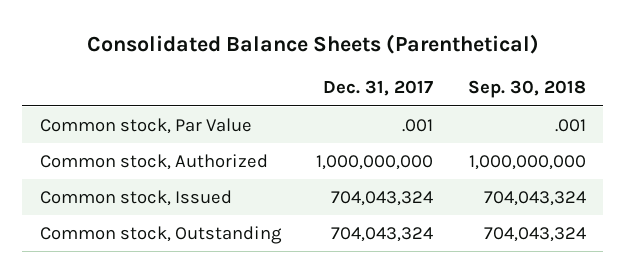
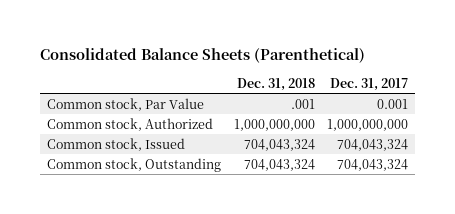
[467,80,586,99] Sep. 30, 2018 -> none
none -> [236,77,315,91] Dec. 31, 2018
[401,118,433,132] .001 -> [377,98,409,109] 0.001

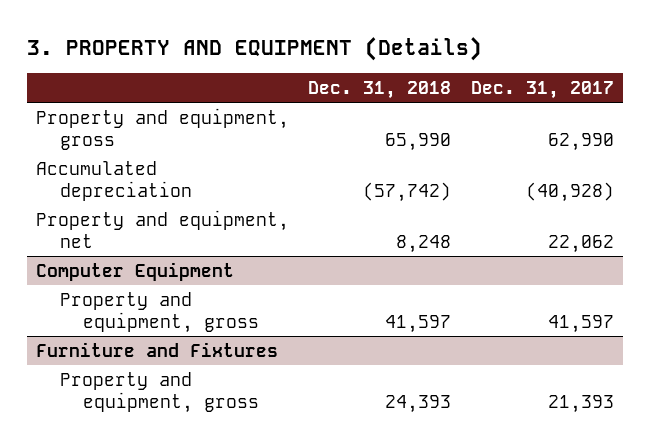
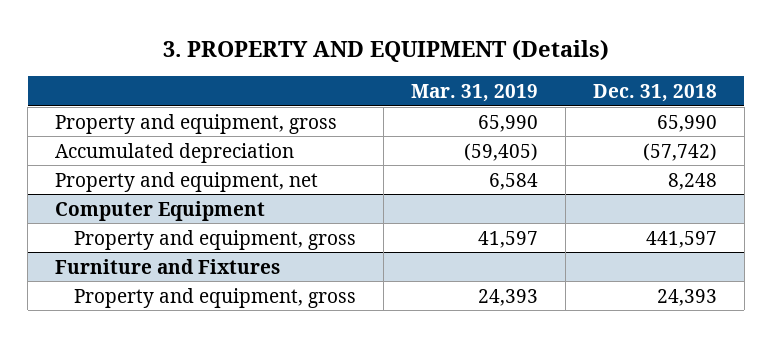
[470,81,614,100] Dec. 31, 2017 -> none
none -> [410,84,538,103] Mar. 31, 2019
[385,314,452,333] 41,597 -> [645,230,717,248] 441,597

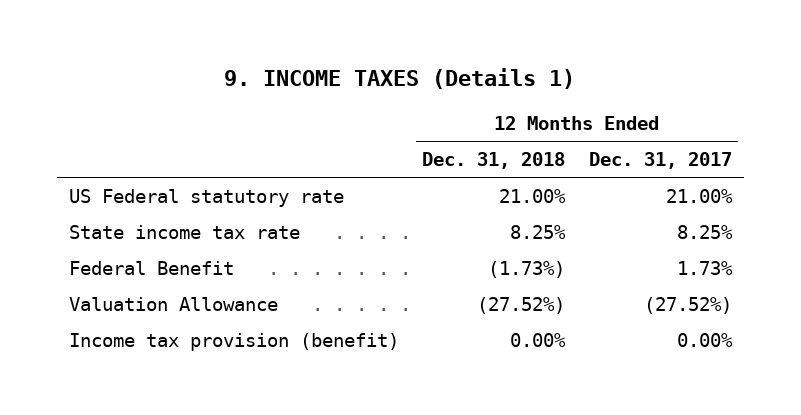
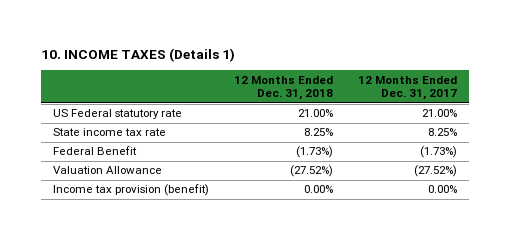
[224,68,576,90] 9. INCOME TAXES (Details 1) -> [40,47,235,62] 10. INCOME TAXES (Details 1)
[677,260,734,275] 1.73% -> [419,146,457,159] (1.73%)

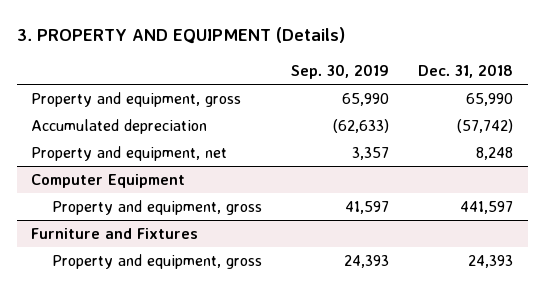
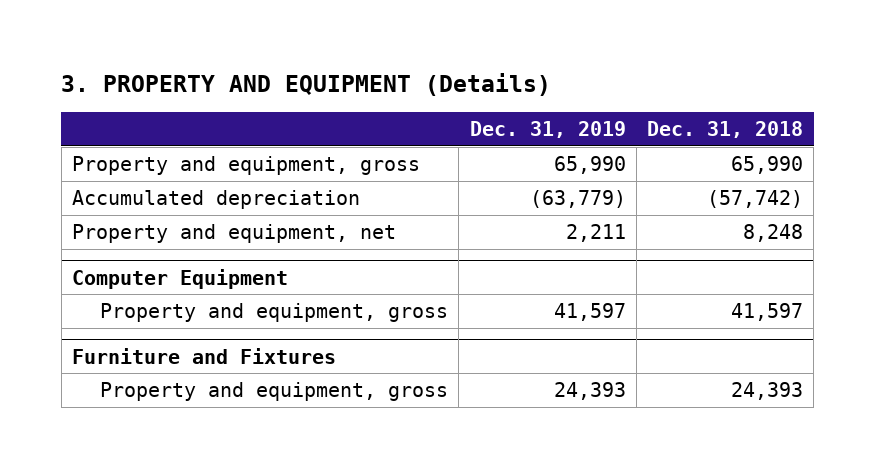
[290,64,389,80] Sep. 30, 2019 -> none
none -> [469,120,626,138] Dec. 31, 2019
[459,200,513,214] 441,597 -> [730,303,803,322] 41,597

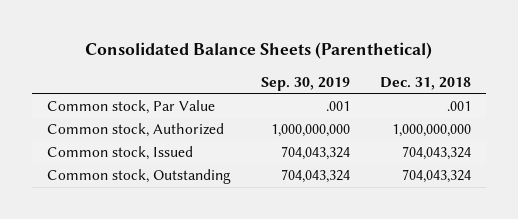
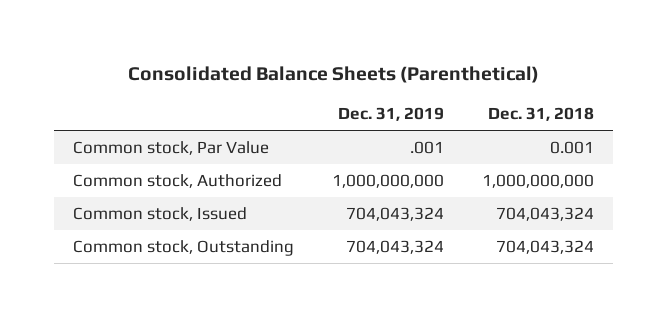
[260,77,350,92] Sep. 30, 2019 -> none
none -> [338,107,445,122] Dec. 31, 2019
[447,101,472,112] .001 -> [550,141,595,155] 0.001

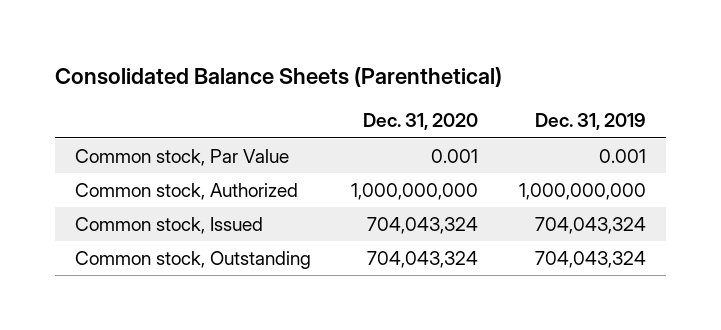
[488,107,595,122] Dec. 31, 2018 -> none
none -> [363,113,479,131] Dec. 31, 2020
[410,141,445,155] .001 -> [598,149,646,164] 0.001

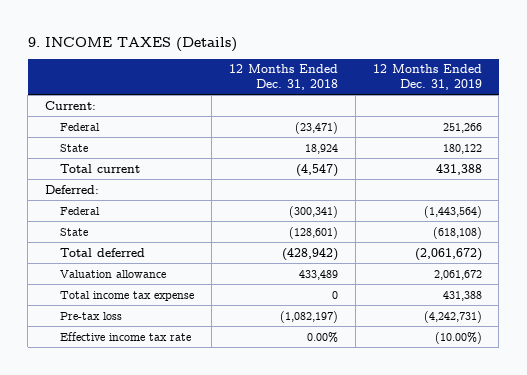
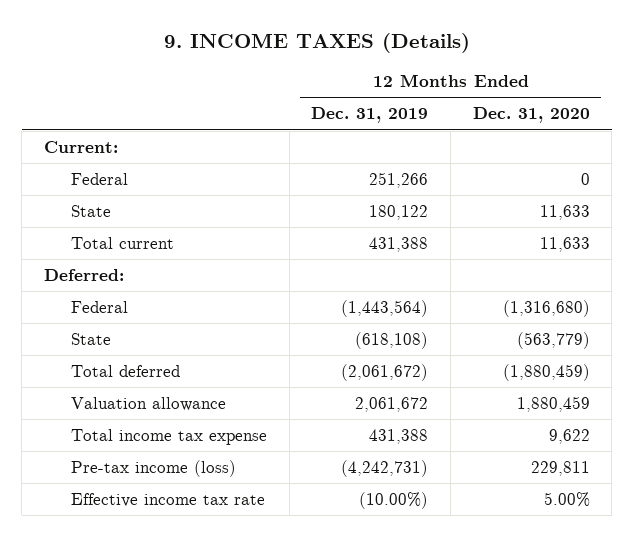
[228,64,338,91] 12 Months Ended Dec. 31, 2018 -> none
none -> [472,107,590,124] Dec. 31, 2020
[60,311,123,320] Pre-tax loss -> [70,459,236,477] Pre-tax income (loss)

